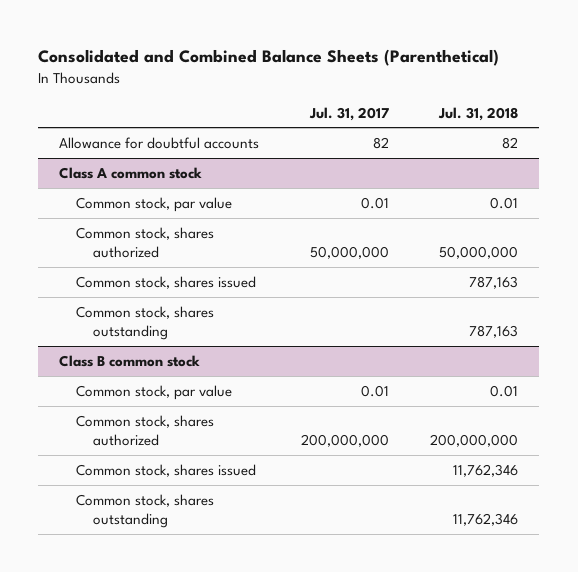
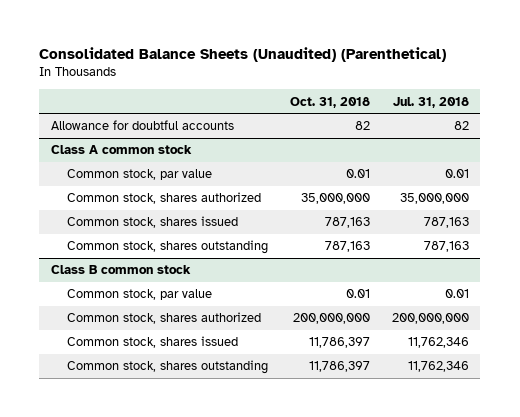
[38,49,500,67] Consolidated and Combined Balance Sheets (Parenthetical) -> [39,47,447,63] Consolidated Balance Sheets (Unaudited) (Parenthetical)
[308,106,389,121] Jul. 31, 2017 -> none
none -> [290,96,371,108] Oct. 31, 2018
[439,245,519,259] 50,000,000 -> [400,193,470,205] 35,000,000

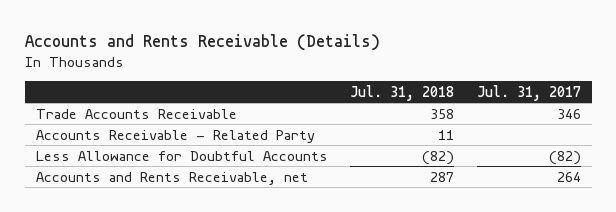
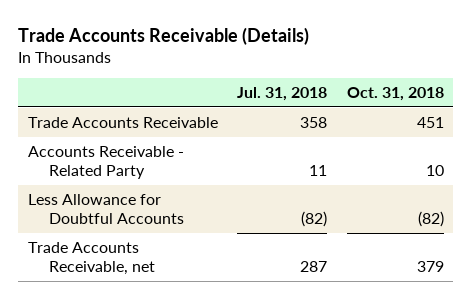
[24,34,380,52] Accounts and Rents Receivable (Details) -> [17,26,309,45] Trade Accounts Receivable (Details)
[476,84,581,101] Jul. 31, 2017 -> none
none -> [346,86,444,101] Oct. 31, 2018
[35,171,308,185] Accounts and Rents Receivable, net -> [27,241,156,276] Trade Accounts Receivable, net

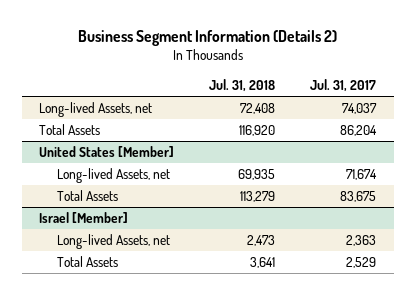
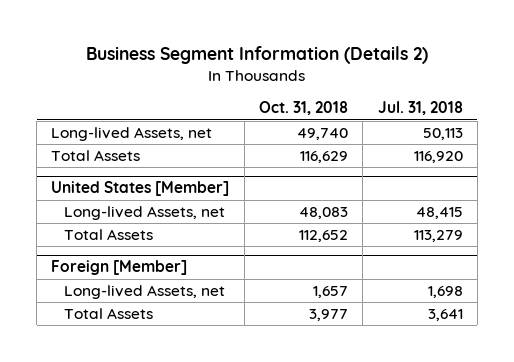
[310,78,377,92] Jul. 31, 2017 -> none
none -> [258,101,348,116] Oct. 31, 2018
[240,103,276,115] 72,408 -> [422,128,463,141] 50,113
[238,169,276,181] 69,935 -> [415,207,463,220] 48,415
[39,212,129,224] Israel [Member] -> none
none -> [51,260,188,276] Foreign [Member]
[247,235,276,247] 2,473 -> [427,286,463,299] 1,698

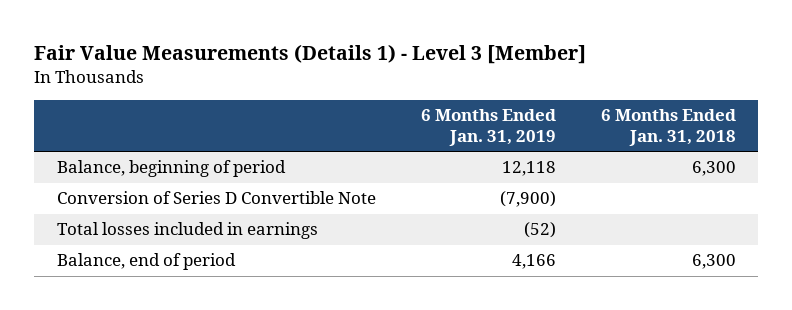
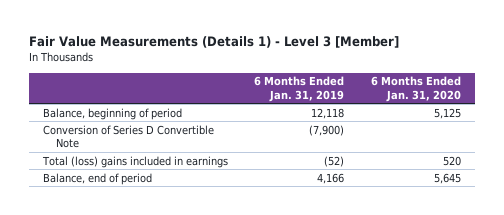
[600,109,736,146] 6 Months Ended Jan. 31, 2018 -> none
none -> [371,76,462,102] 6 Months Ended Jan. 31, 2020
[56,222,318,240] Total losses included in earnings -> [41,155,228,168] Total (loss) gains included in earnings

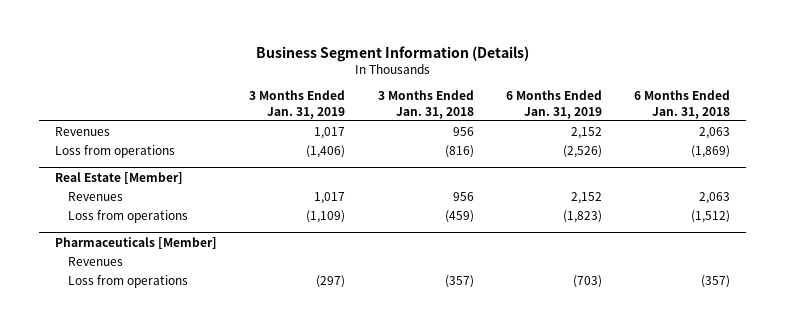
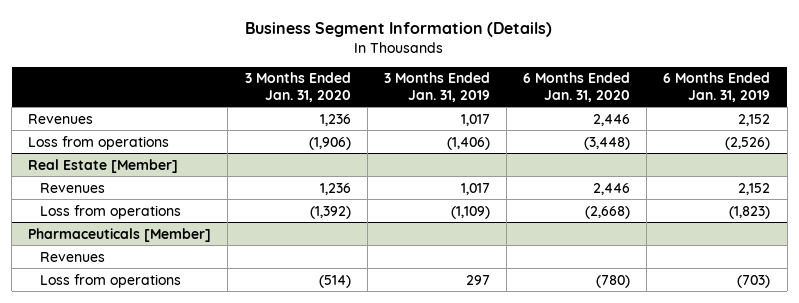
[377,90,474,119] 3 Months Ended Jan. 31, 2018 -> none
[633,90,730,119] 6 Months Ended Jan. 31, 2018 -> none
none -> [244,72,351,102] 3 Months Ended Jan. 31, 2020
none -> [523,72,631,102] 6 Months Ended Jan. 31, 2020
[316,275,346,289] (297) -> [465,274,490,285] 297

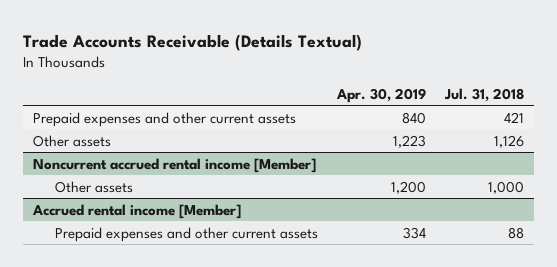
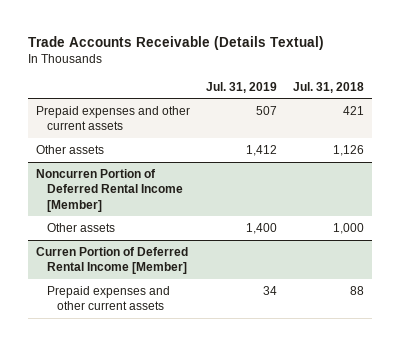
[336,87,427,103] Apr. 30, 2019 -> none
none -> [206,81,278,93] Jul. 31, 2019
[32,157,316,173] Noncurrent accrued rental income [Member] -> [36,168,183,212] Noncurren Portion of Deferred Rental Income [Member]
[31,203,241,219] Accrued rental income [Member] -> [36,246,189,275] Curren Portion of Deferred Rental Income [Member]

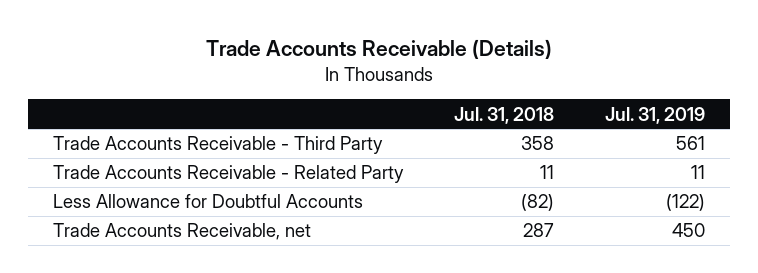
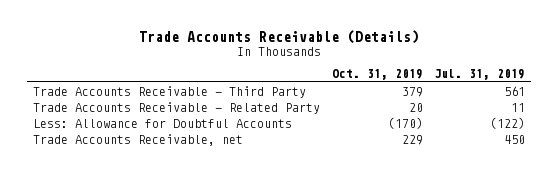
[453,106,554,124] Jul. 31, 2018 -> none
none -> [331,69,423,81] Oct. 31, 2019
[53,194,364,209] Less Allowance for Doubtful Accounts -> [32,118,292,128] Less: Allowance for Doubtful Accounts

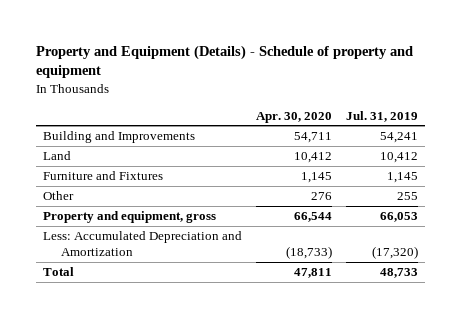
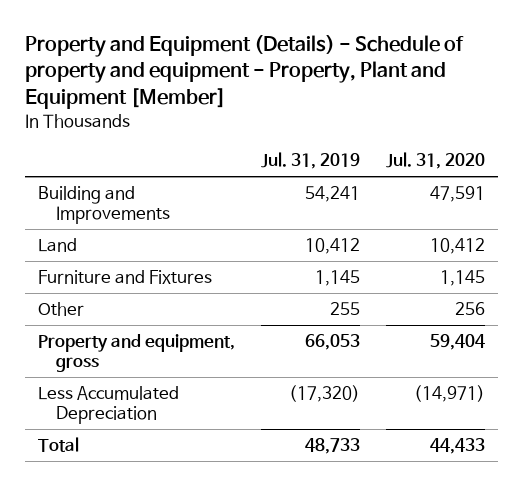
[35,44,413,79] Property and Equipment (Details) - Schedule of property and equipment -> [24,35,464,109] Property and Equipment (Details) - Schedule of property and equipment - Property, Plant and Equipment [Member]
[256,111,333,123] Apr. 30, 2020 -> none
none -> [385,152,485,170] Jul. 31, 2020
[42,231,242,257] Less: Accumulated Depreciation and Amortization -> [37,386,179,425] Less Accumulated Depreciation

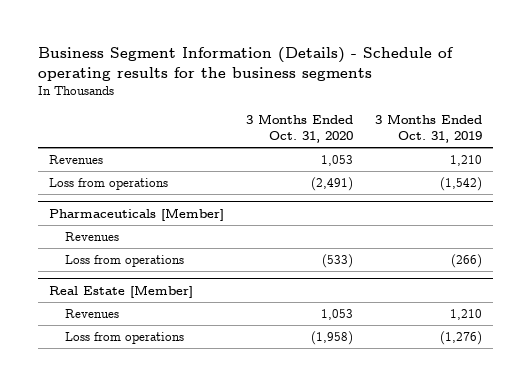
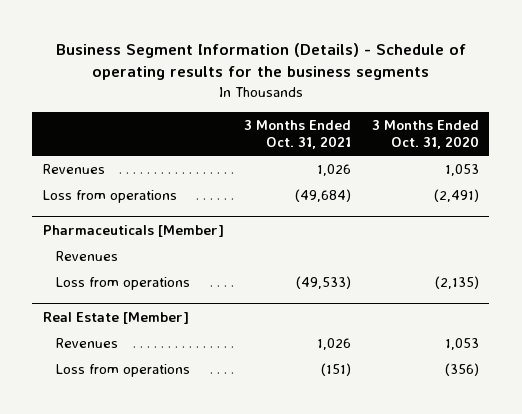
[374,114,482,144] 3 Months Ended Oct. 31, 2019 -> none
none -> [244,119,352,150] 3 Months Ended Oct. 31, 2021
[321,254,353,269] (533) -> [434,276,479,290] (2,135)
[310,331,353,346] (1,958) -> [444,363,479,377] (356)

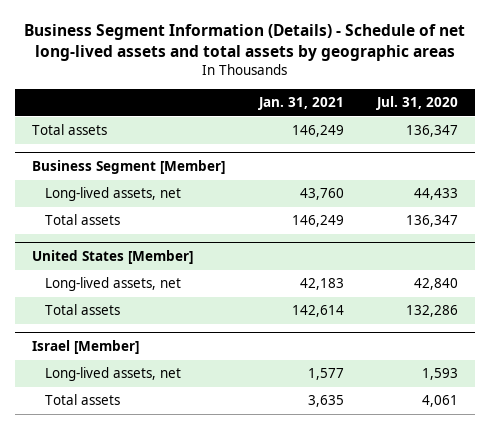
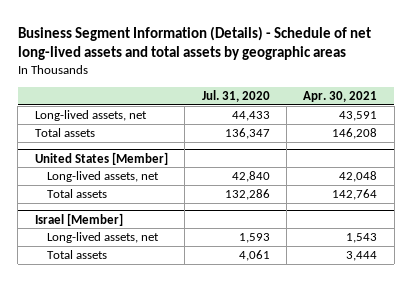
[257,97,344,111] Jan. 31, 2021 -> none
none -> [303,90,378,102] Apr. 30, 2021
[31,124,107,136] Total assets -> none
[31,159,225,174] Business Segment [Member] -> none

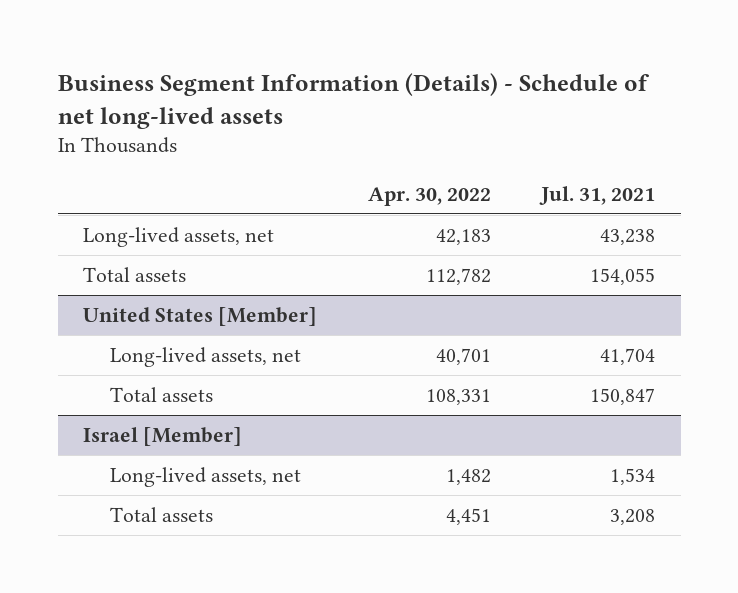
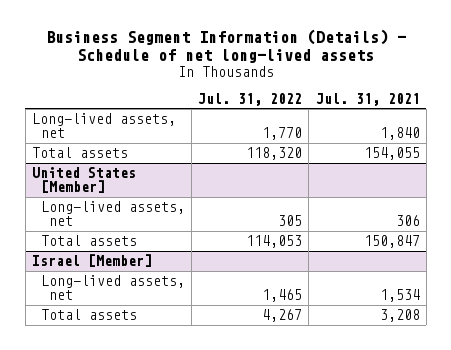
[367,186,491,206] Apr. 30, 2022 -> none
none -> [198,92,303,106] Jul. 31, 2022
[600,228,656,245] 43,238 -> [379,127,420,141] 1,840
[600,347,656,365] 41,704 -> [395,215,420,227] 306

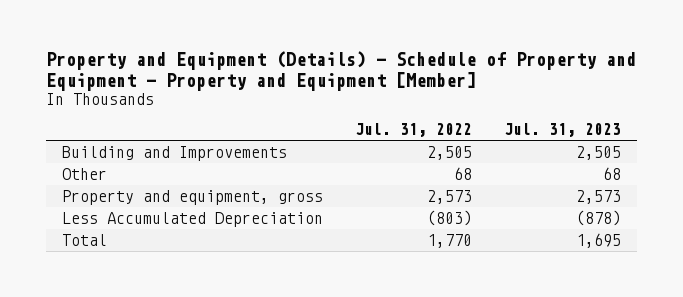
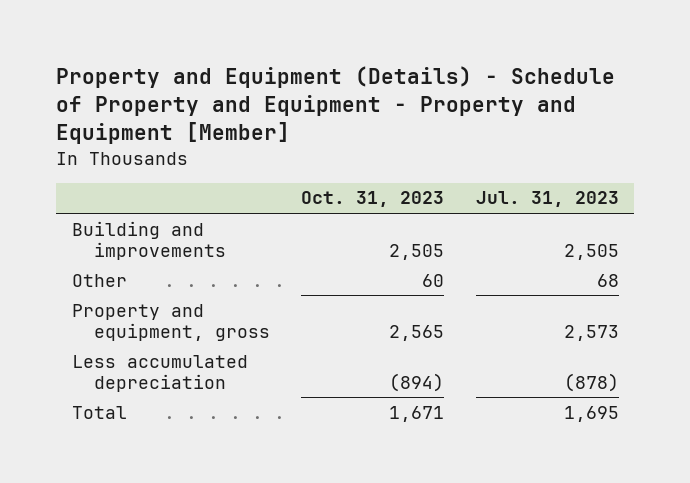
[354,123,472,138] Jul. 31, 2022 -> none
none -> [301,191,445,208] Oct. 31, 2023
[61,146,287,162] Building and Improvements -> [71,220,226,260] Building and improvements
[61,212,323,228] Less Accumulated Depreciation -> [71,354,248,392] Less accumulated depreciation

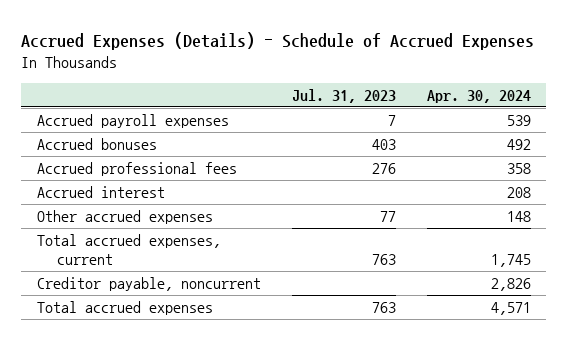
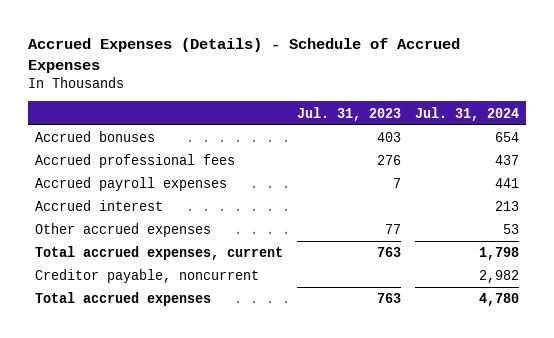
[426,89,531,103] Apr. 30, 2024 -> none
none -> [414,106,519,121] Jul. 31, 2024
[36,114,229,129] Accrued payroll expenses -> [35,177,228,192] Accrued payroll expenses

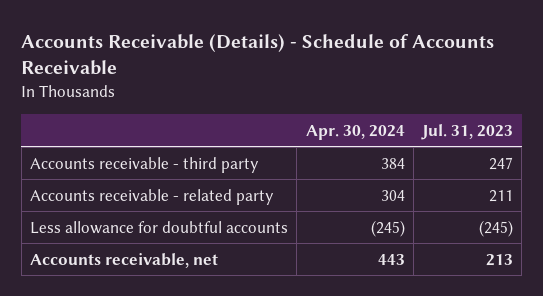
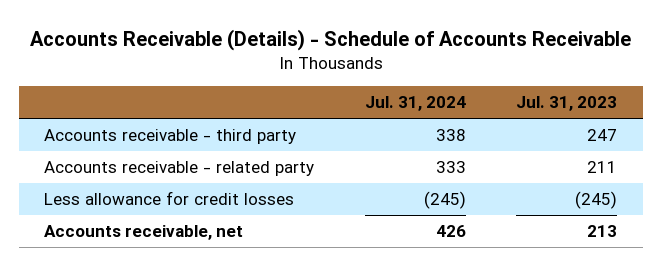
[305,124,405,140] Apr. 30, 2024 -> none
none -> [364,96,466,112] Jul. 31, 2024
[30,220,289,234] Less allowance for doubtful accounts -> [44,191,295,206] Less allowance for credit losses

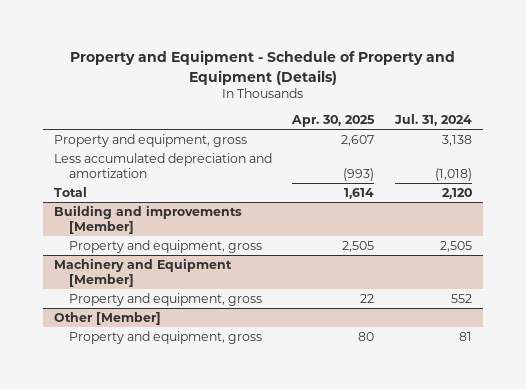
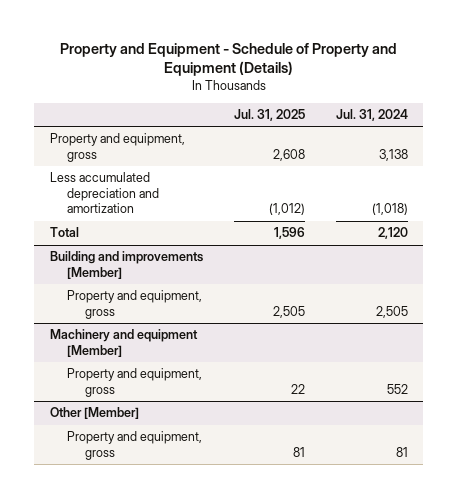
[291,115,376,128] Apr. 30, 2025 -> none
none -> [233,109,305,122] Jul. 31, 2025
[53,257,232,288] Machinery and Equipment [Member] -> [49,329,198,357] Machinery and equipment [Member]

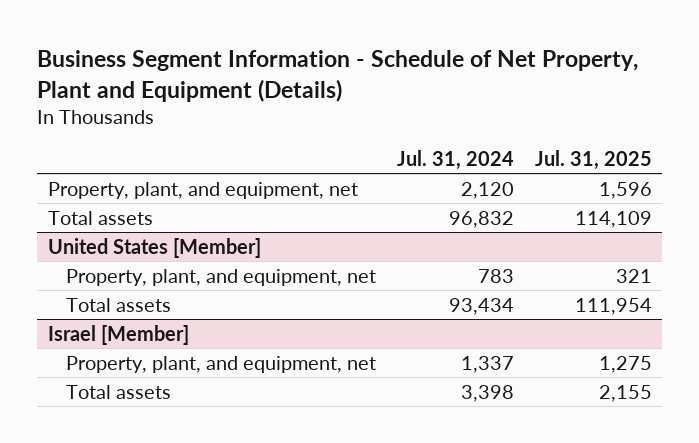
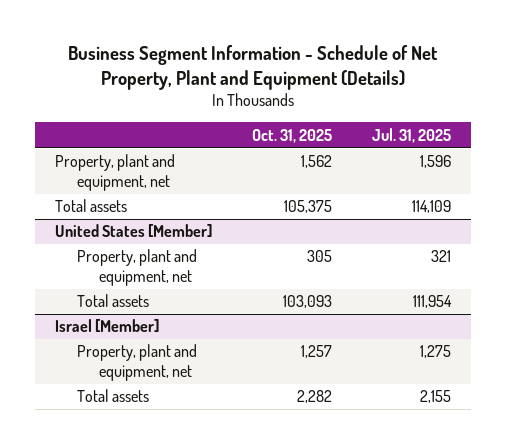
[396,149,514,170] Jul. 31, 2024 -> none
none -> [252,128,333,143] Oct. 31, 2025
[47,181,358,199] Property, plant, and equipment, net -> [55,154,176,192] Property, plant and equipment, net
[65,268,376,286] Property, plant, and equipment, net -> [77,249,198,287] Property, plant and equipment, net
[65,355,376,373] Property, plant, and equipment, net -> [77,344,198,382] Property, plant and equipment, net

